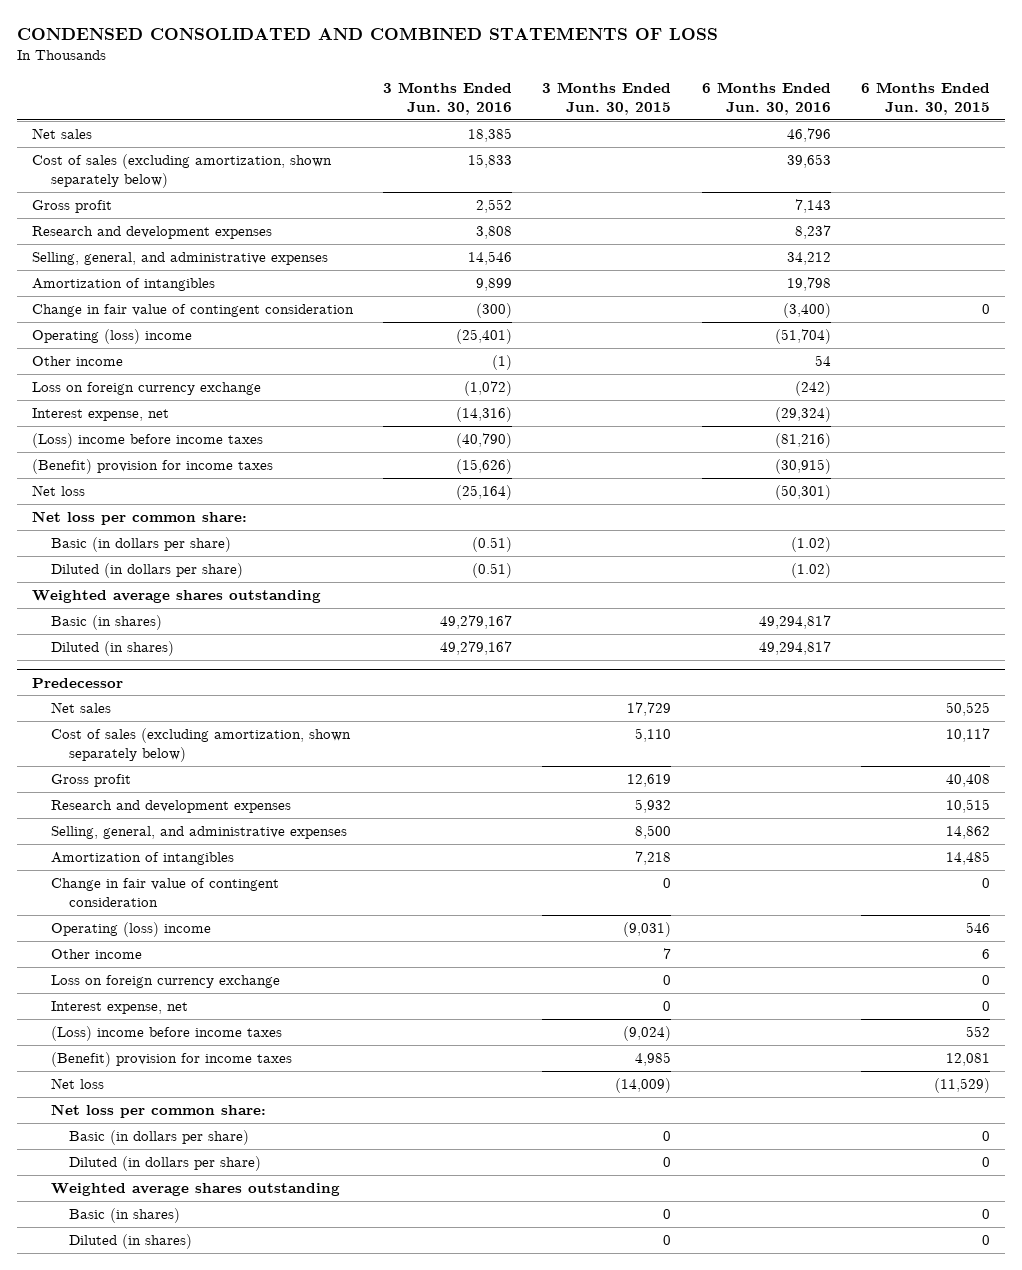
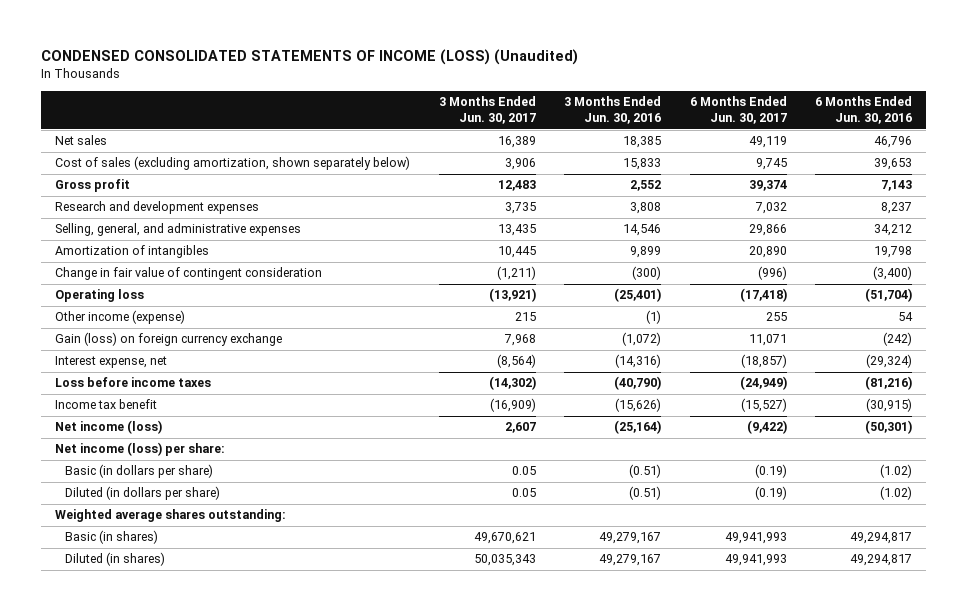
[16,26,718,40] CONDENSED CONSOLIDATED AND COMBINED STATEMENTS OF LOSS -> [41,48,579,65] CONDENSED CONSOLIDATED STATEMENTS OF INCOME (LOSS) (Unaudited)
[542,81,672,116] 3 Months Ended Jun. 30, 2015 -> none
[861,81,991,116] 6 Months Ended Jun. 30, 2015 -> none
none -> [438,96,536,125] 3 Months Ended Jun. 30, 2017
none -> [689,96,787,125] 6 Months Ended Jun. 30, 2017
[31,329,192,345] Operating (loss) income -> [55,289,145,303] Operating loss
[31,356,123,367] Other income -> [55,310,186,325] Other income (expense)
[31,382,261,396] Loss on foreign currency exchange -> [55,332,283,347] Gain (loss) on foreign currency exchange
[31,433,263,449] (Loss) income before income taxes -> [55,377,212,388] Loss before income taxes
[31,459,273,475] (Benefit) provision for income taxes -> [55,399,158,410] Income tax benefit
[31,485,85,497] Net loss -> [55,420,163,435] Net income (loss)
[31,511,247,526] Net loss per common share: -> [55,442,226,457] Net income (loss) per share:
[31,590,321,604] Weighted average shares outstanding -> [55,509,287,523] Weighted average shares outstanding:
[31,677,123,688] Predecessor -> none
[50,702,111,714] Net sales -> none
[50,728,351,763] Cost of sales (excluding amortization, shown separately below) -> none
[50,774,131,788] Gross profit -> none
[50,800,291,814] Research and development expenses -> none
[50,826,347,840] Selling, general, and administrative expenses -> none
[50,852,234,866] Amortization of intangibles -> none
[50,878,279,908] Change in fair value of contingent consideration -> none
[50,922,211,938] Operating (loss) income -> none
[50,949,142,960] Other income -> none
[50,975,280,989] Loss on foreign currency exchange -> none
[50,1001,188,1015] Interest expense, net -> none
[50,1026,282,1042] (Loss) income before income taxes -> none
[50,1052,292,1068] (Benefit) provision for income taxes -> none
[50,1078,104,1090] Net loss -> none
[50,1104,266,1119] Net loss per common share: -> none
[69,1130,250,1146] Basic (in dollars per share) -> none
[69,1156,262,1172] Diluted (in dollars per share) -> none
[50,1183,340,1197] Weighted average shares outstanding -> none
[69,1208,181,1224] Basic (in shares) -> none
[69,1234,193,1250] Diluted (in shares) -> none

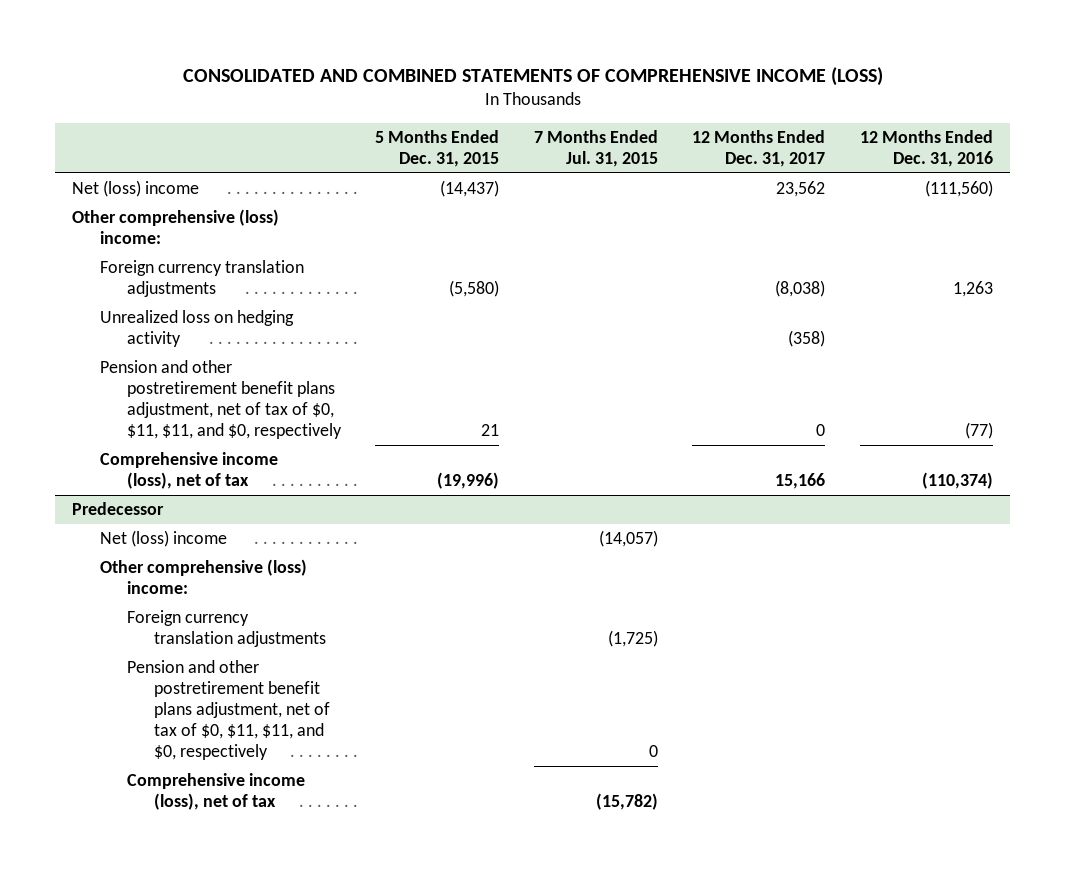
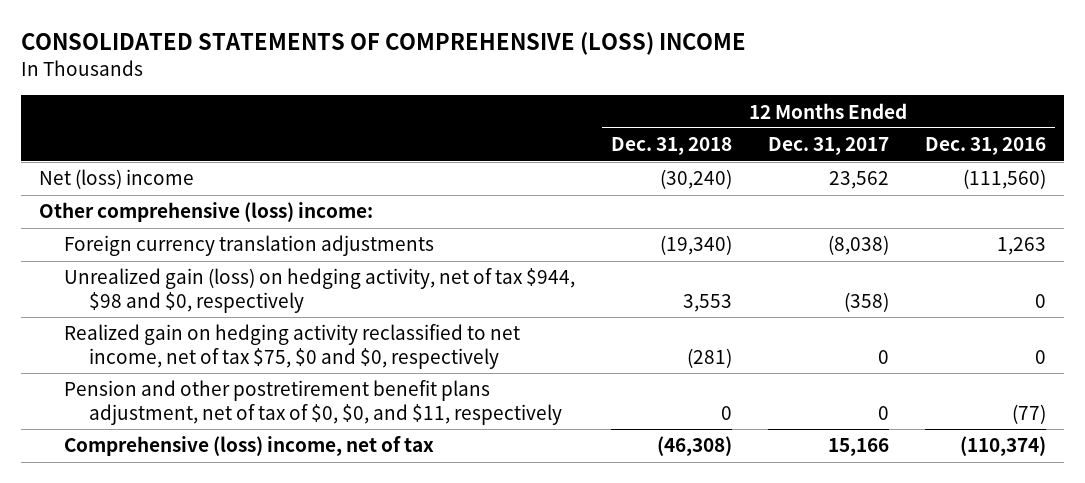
[182,66,883,86] CONSOLIDATED AND COMBINED STATEMENTS OF COMPREHENSIVE INCOME (LOSS) -> [20,32,746,56] CONSOLIDATED STATEMENTS OF COMPREHENSIVE (LOSS) INCOME
[375,129,500,167] 5 Months Ended Dec. 31, 2015 -> none
[533,129,658,167] 7 Months Ended Jul. 31, 2015 -> none
none -> [611,137,733,156] Dec. 31, 2018
[99,310,294,348] Unrealized loss on hedging activity -> none
[72,502,165,516] Predecessor -> none
[99,530,227,548] Net (loss) income -> none
[99,559,307,595] Other comprehensive (loss) income: -> none
[126,610,327,648] Foreign currency translation adjustments -> none
[126,660,331,760] Pension and other postretirement benefit plans adjustment, net of tax of $0, $11, $11, and $0, respectively -> none
[126,773,305,811] Comprehensive income (loss), net of tax -> none
none -> [64,268,576,313] Unrealized gain (loss) on hedging activity, net of tax $944, $98 and $0, respectively
none -> [64,324,521,369] Realized gain on hedging activity reclassified to net income, net of tax $75, $0 and $0, respectively
[99,360,342,439] Pension and other postretirement benefit plans adjustment, net of tax of $0, $11, $11, and $0, respectively -> [64,380,563,425] Pension and other postretirement benefit plans adjustment, net of tax of $0, $0, and $11, respectively
[99,452,278,490] Comprehensive income (loss), net of tax -> [64,436,435,457] Comprehensive (loss) income, net of tax

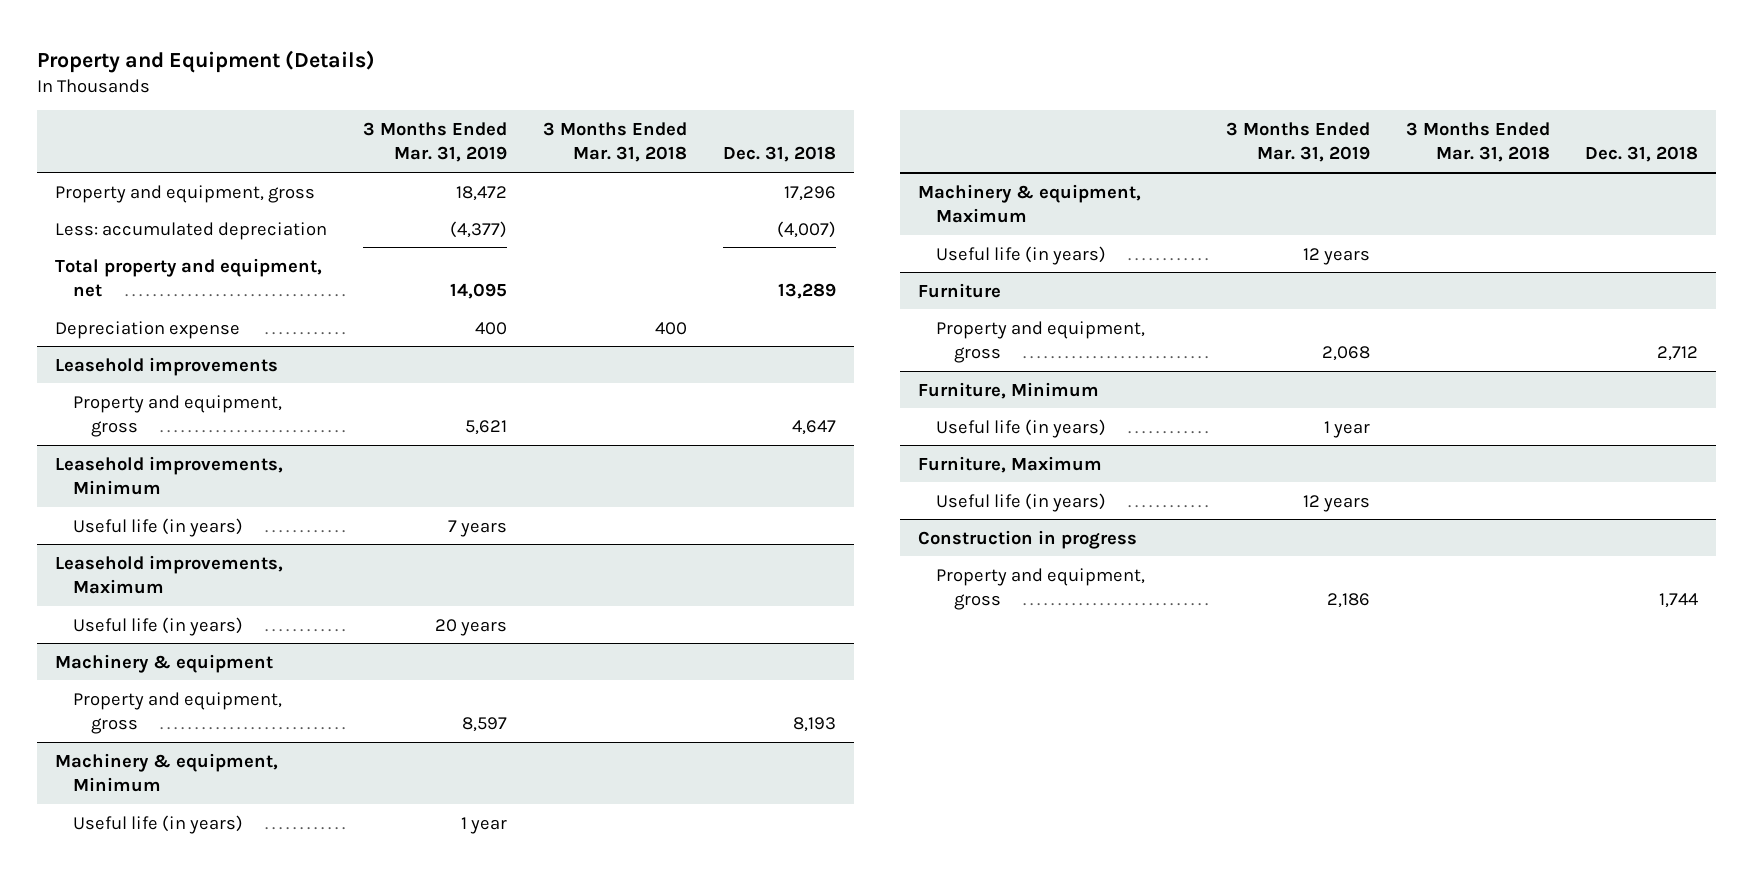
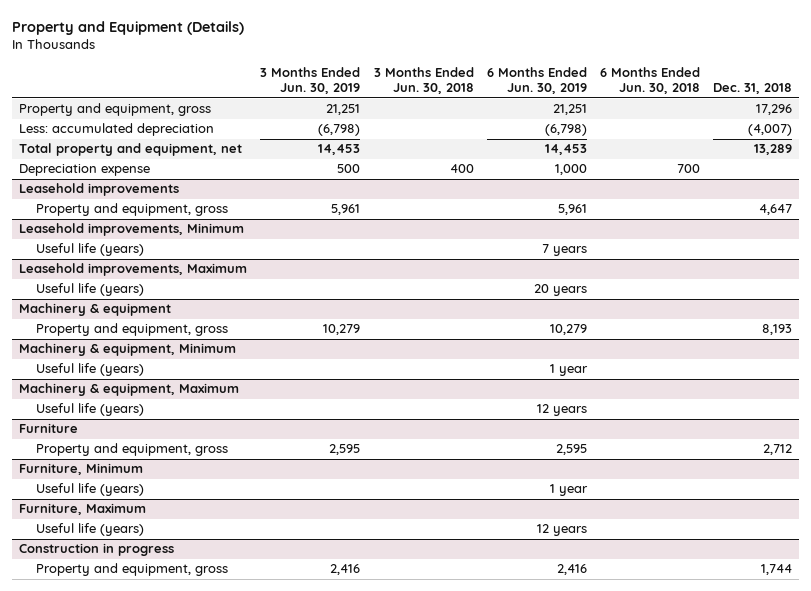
[363,122,508,163] 3 Months Ended Mar. 31, 2019 -> none
[542,122,687,163] 3 Months Ended Mar. 31, 2018 -> none
none -> [260,66,361,95] 3 Months Ended Jun. 30, 2019
none -> [373,66,474,95] 3 Months Ended Jun. 30, 2018
none -> [486,66,587,95] 6 Months Ended Jun. 30, 2019
none -> [600,66,701,95] 6 Months Ended Jun. 30, 2018
[73,517,244,537] Useful life (in years) -> [35,243,144,257] Useful life (years)
[73,616,244,636] Useful life (in years) -> [35,283,144,297] Useful life (years)
[73,814,244,834] Useful life (in years) -> [35,363,144,377] Useful life (years)
[935,245,1106,265] Useful life (in years) -> [35,403,144,417] Useful life (years)
[935,418,1106,438] Useful life (in years) -> [35,483,144,497] Useful life (years)
[935,492,1106,512] Useful life (in years) -> [35,523,144,537] Useful life (years)

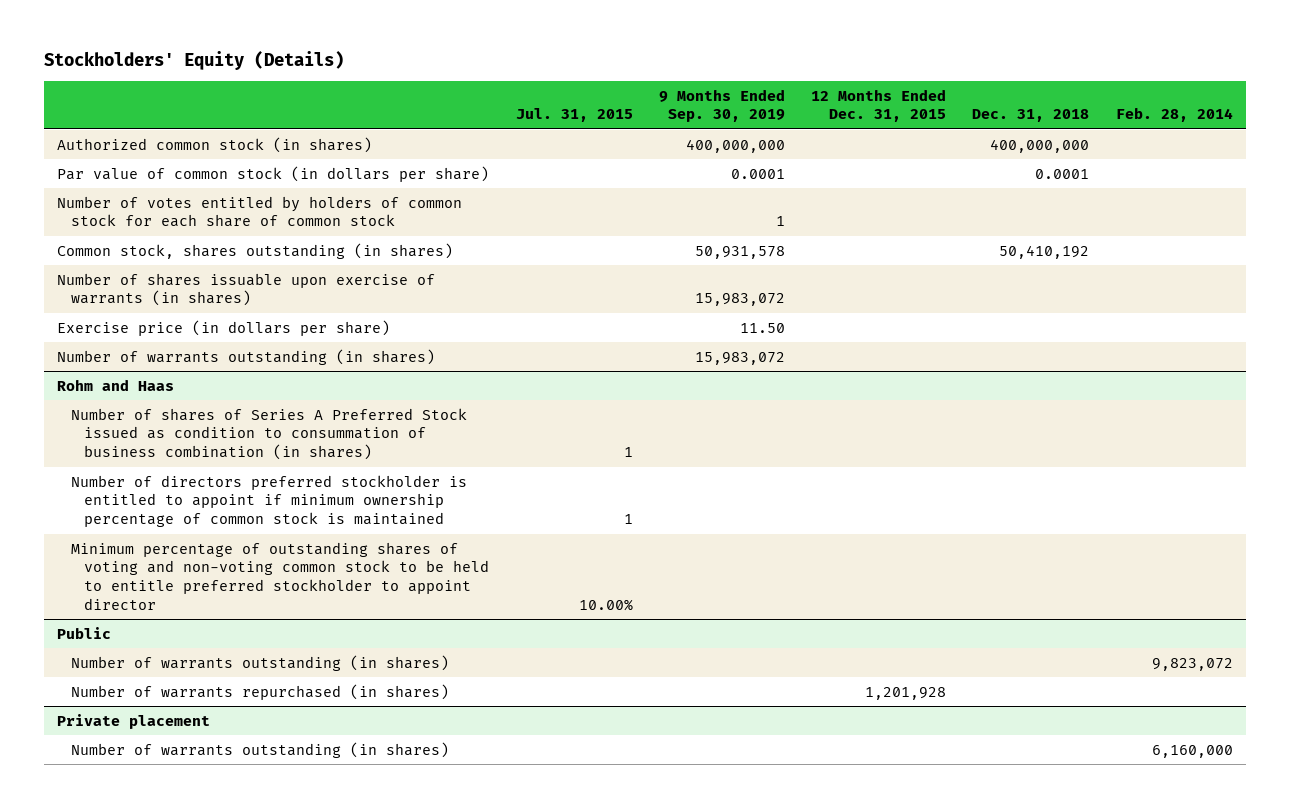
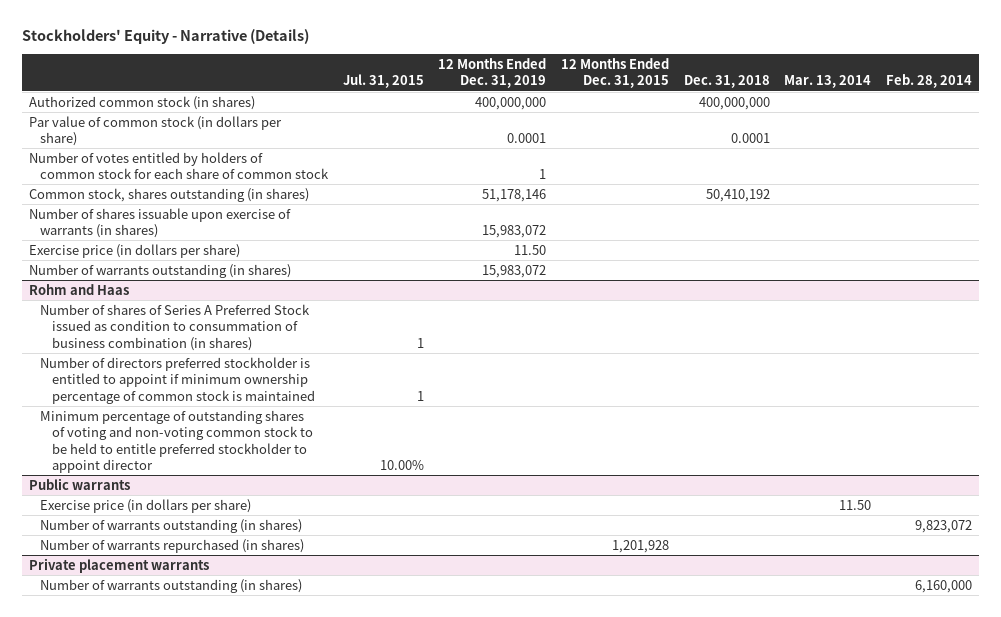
[43,51,344,71] Stockholders' Equity (Details) -> [21,29,309,45] Stockholders' Equity - Narrative (Details)
[658,88,785,123] 9 Months Ended Sep. 30, 2019 -> none
none -> [438,57,547,89] 12 Months Ended Dec. 31, 2019
none -> [784,75,872,89] Mar. 13, 2014
[56,626,111,639] Public -> [28,477,130,490] Public warrants
none -> [40,498,252,513] Exercise price (in dollars per share)
[56,713,210,729] Private placement -> [28,557,209,573] Private placement warrants

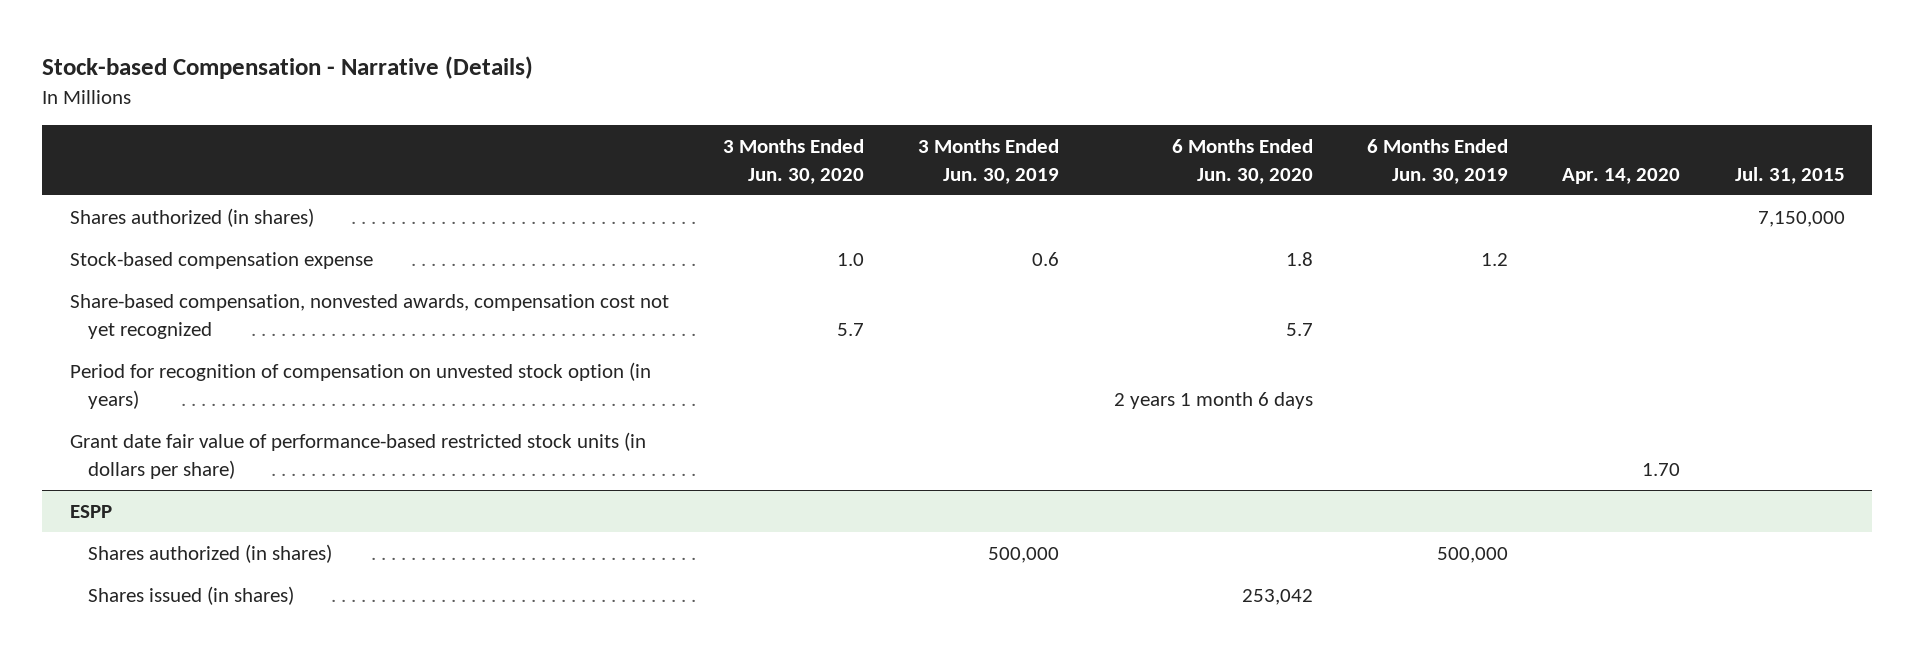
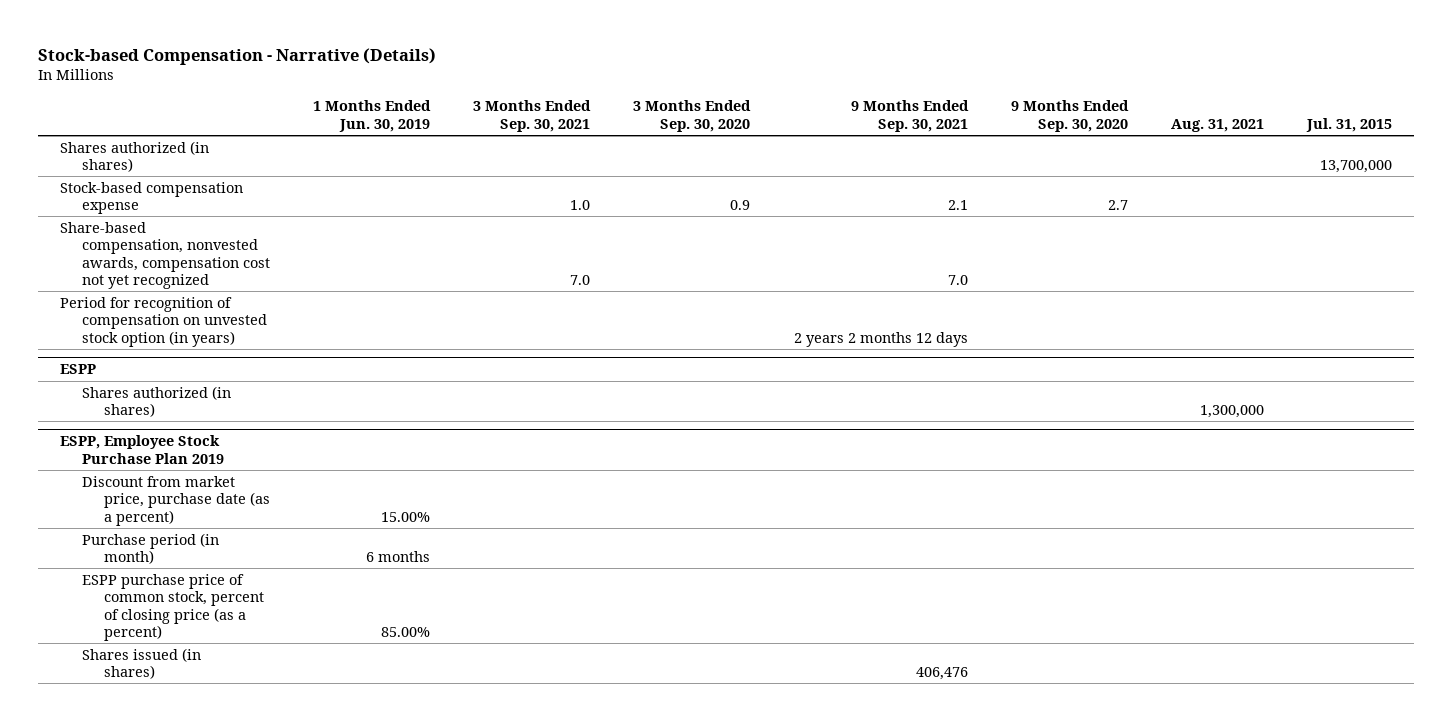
[722,139,864,184] 3 Months Ended Jun. 30, 2020 -> none
[918,139,1060,184] 3 Months Ended Jun. 30, 2019 -> none
[1171,139,1313,184] 6 Months Ended Jun. 30, 2020 -> none
[1367,139,1509,184] 6 Months Ended Jun. 30, 2019 -> none
[1562,167,1681,184] Apr. 14, 2020 -> none
none -> [313,100,432,132] 1 Months Ended Jun. 30, 2019
none -> [473,100,592,132] 3 Months Ended Sep. 30, 2021
none -> [633,100,752,132] 3 Months Ended Sep. 30, 2020
none -> [850,100,969,132] 9 Months Ended Sep. 30, 2021
none -> [1010,100,1129,132] 9 Months Ended Sep. 30, 2020
none -> [1171,118,1265,132] Aug. 31, 2021
[1757,211,1845,228] 7,150,000 -> [1320,160,1393,174] 13,700,000
[69,432,646,479] Grant date fair value of performance-based restricted stock units (in dollars per share) -> none
[88,586,295,606] Shares issued (in shares) -> none
none -> [60,435,224,464] ESPP, Employee Stock Purchase Plan 2019
none -> [81,475,270,526] Discount from market price, purchase date (as a percent)
none -> [81,532,219,565] Purchase period (in month)
none -> [81,573,264,642] ESPP purchase price of common stock, percent of closing price (as a percent)
none -> [81,647,201,680] Shares issued (in shares)

